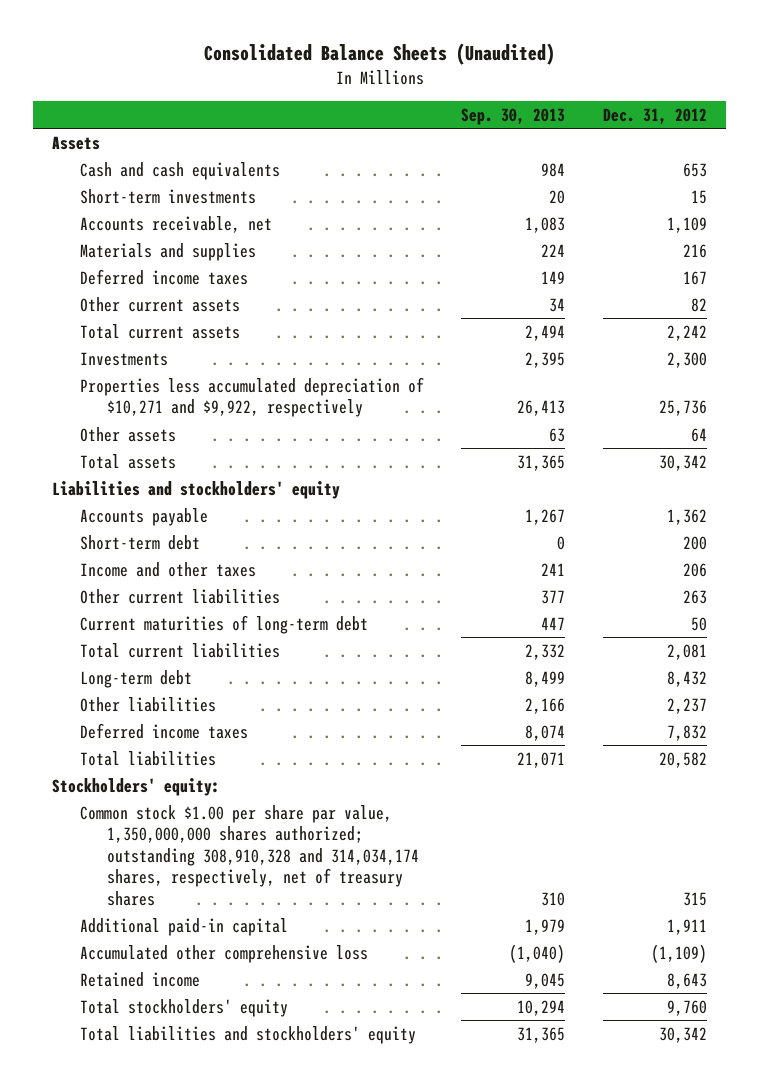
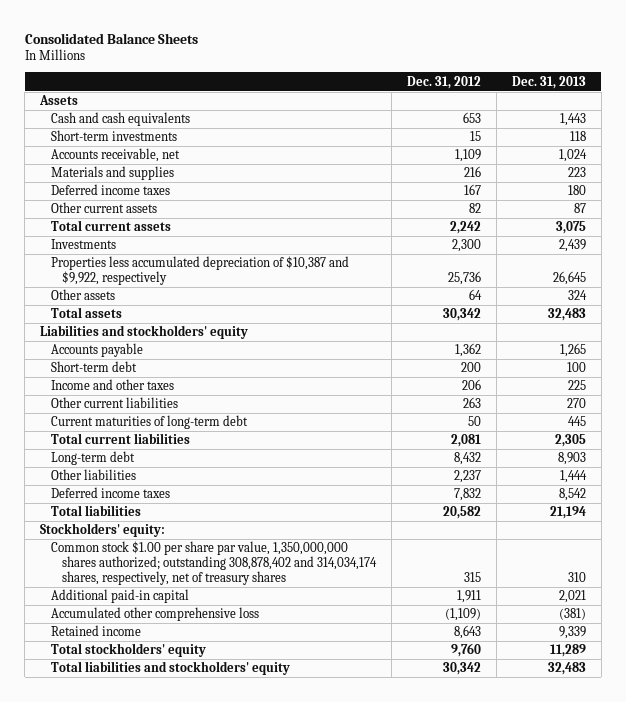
[203,43,555,66] Consolidated Balance Sheets (Unaudited) -> [24,32,198,44] Consolidated Balance Sheets
[461,107,566,125] Sep. 30, 2013 -> none
none -> [511,75,586,89] Dec. 31, 2013
[79,376,424,418] Properties less accumulated depreciation of $10,271 and $9,922, respectively -> [50,256,349,285] Properties less accumulated depreciation of $10,387 and $9,922, respectively
[79,804,420,906] Common stock $1.00 per share par value, 1,350,000,000 shares authorized; outstanding 308,910,328 and 314,034,174 shares, respectively, net of treasury shares -> [50,541,377,585] Common stock $1.00 per share par value, 1,350,000,000 shares authorized; outstanding 308,878,402 and 314,034,174 shares, respectively, net of treasury shares

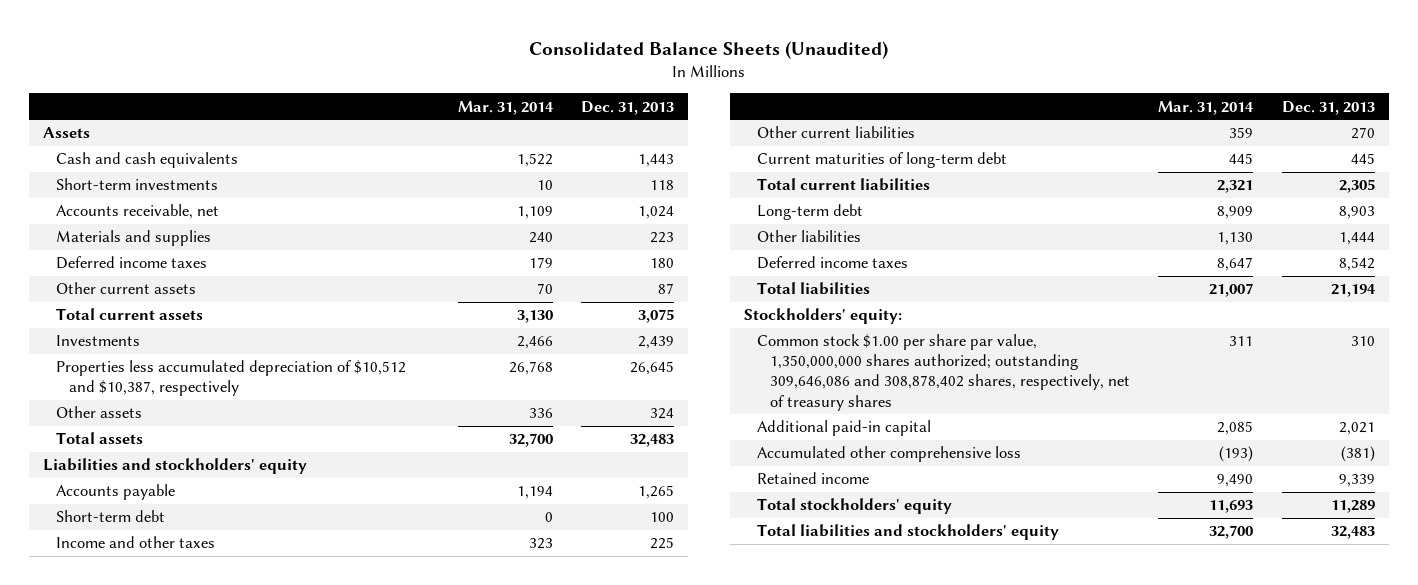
[24,32,198,44] Consolidated Balance Sheets -> [528,40,888,59] Consolidated Balance Sheets (Unaudited)
[406,75,481,89] Dec. 31, 2012 -> none
none -> [457,100,554,115] Mar. 31, 2014
[50,256,349,285] Properties less accumulated depreciation of $10,387 and $9,922, respectively -> [56,360,407,397] Properties less accumulated depreciation of $10,512 and $10,387, respectively
[50,541,377,585] Common stock $1.00 per share par value, 1,350,000,000 shares authorized; outstanding 308,878,402 and 314,034,174 shares, respectively, net of treasury shares -> [756,334,1130,411] Common stock $1.00 per share par value, 1,350,000,000 shares authorized; outstanding 309,646,086 and 308,878,402 shares, respectively, net of treasury shares

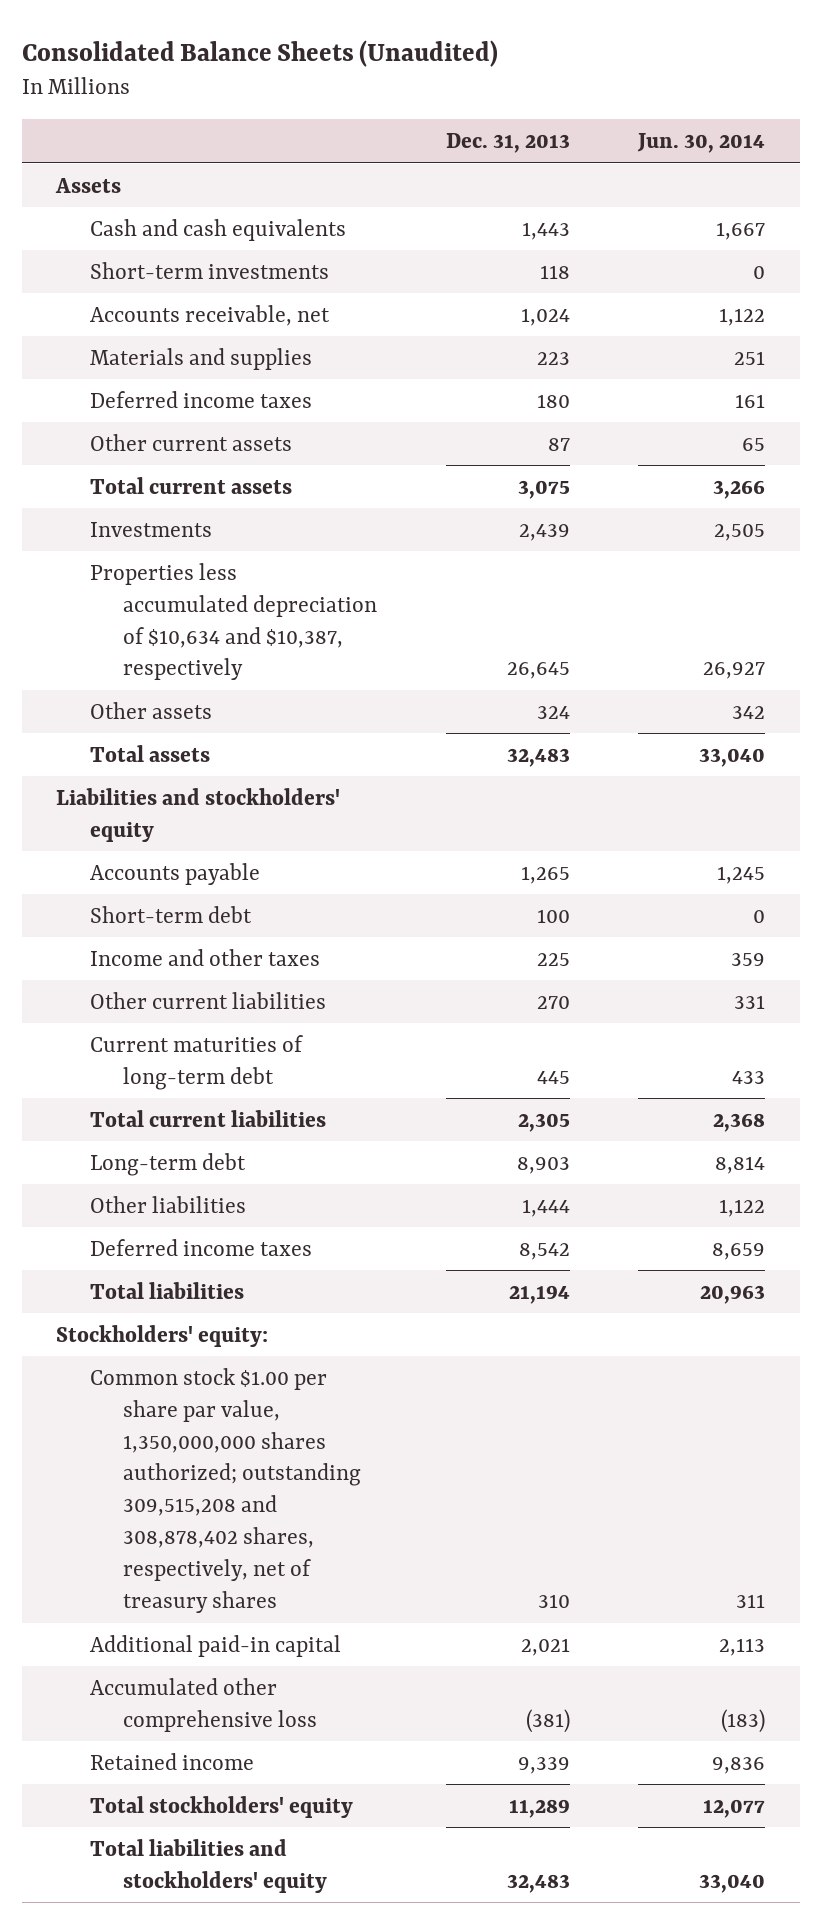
[457,100,554,115] Mar. 31, 2014 -> none
none -> [637,133,766,154] Jun. 30, 2014
[56,360,407,397] Properties less accumulated depreciation of $10,512 and $10,387, respectively -> [89,562,377,681] Properties less accumulated depreciation of $10,634 and $10,387, respectively
[756,334,1130,411] Common stock $1.00 per share par value, 1,350,000,000 shares authorized; outstanding 309,646,086 and 308,878,402 shares, respectively, net of treasury shares -> [89,1367,361,1614] Common stock $1.00 per share par value, 1,350,000,000 shares authorized; outstanding 309,515,208 and 308,878,402 shares, respectively, net of treasury shares

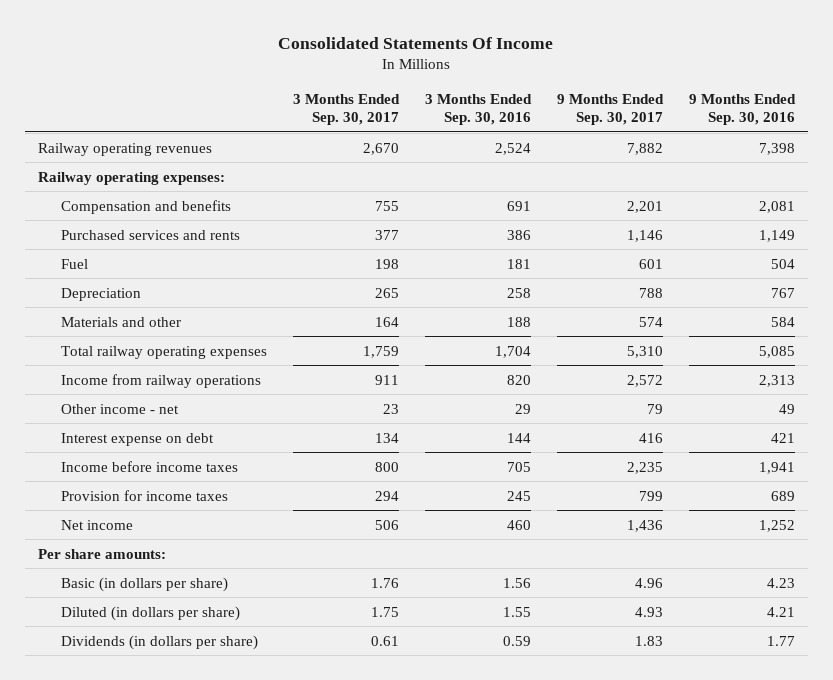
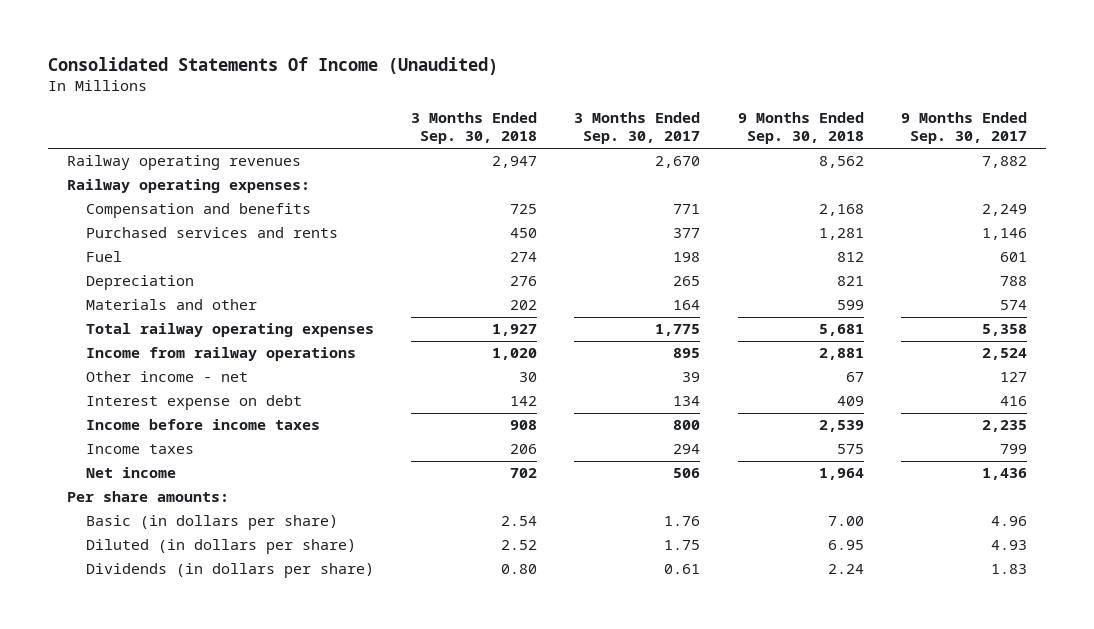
[278,36,554,49] Consolidated Statements Of Income -> [48,57,499,76] Consolidated Statements Of Income (Unaudited)
[424,94,532,125] 3 Months Ended Sep. 30, 2016 -> none
[688,94,796,125] 9 Months Ended Sep. 30, 2016 -> none
none -> [411,112,538,145] 3 Months Ended Sep. 30, 2018
none -> [737,112,864,145] 9 Months Ended Sep. 30, 2018
[374,200,399,211] 755 -> [673,204,701,215] 771
[626,200,663,213] 2,201 -> [982,204,1028,217] 2,249
[362,345,399,358] 1,759 -> [655,324,701,337] 1,775
[626,345,663,358] 5,310 -> [982,324,1028,337] 5,358
[374,374,399,385] 911 -> [673,348,701,359] 895
[626,374,663,387] 2,572 -> [982,348,1028,361] 2,524
[382,403,399,414] 23 -> [682,372,701,383] 39
[646,403,663,414] 79 -> [1000,372,1028,383] 127
[60,489,228,501] Provision for income taxes -> [85,444,194,455] Income taxes

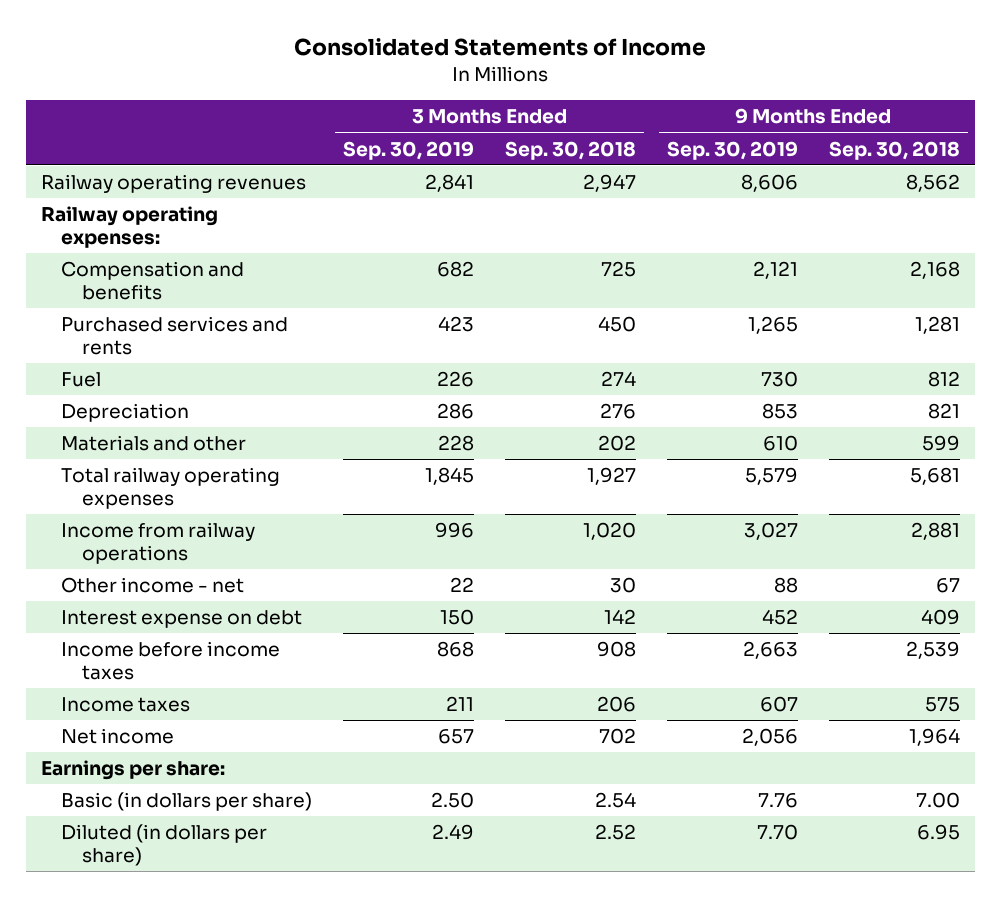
[48,57,499,76] Consolidated Statements Of Income (Unaudited) -> [294,38,707,57] Consolidated Statements of Income
[574,112,701,145] 3 Months Ended Sep. 30, 2017 -> none
[901,112,1028,145] 9 Months Ended Sep. 30, 2017 -> none
none -> [343,140,475,160] Sep. 30, 2019
none -> [666,140,798,160] Sep. 30, 2019
[66,491,229,503] Per share amounts: -> [41,760,226,781] Earnings per share:
[85,563,374,579] Dividends (in dollars per share) -> none

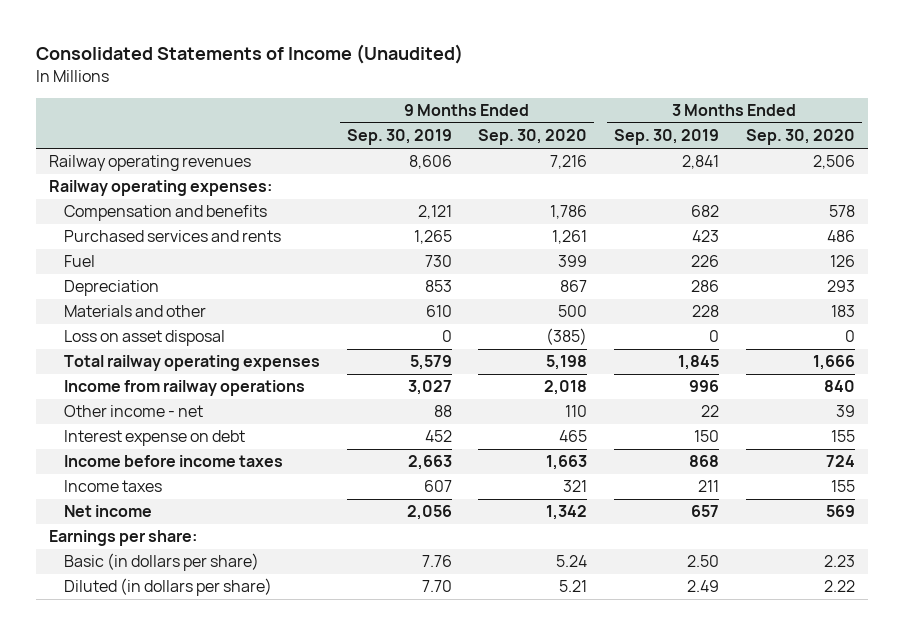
[294,38,707,57] Consolidated Statements of Income -> [35,44,463,65] Consolidated Statements of Income (Unaudited)
[505,140,637,160] Sep. 30, 2018 -> none
[828,140,960,160] Sep. 30, 2018 -> none
none -> [478,129,588,146] Sep. 30, 2020
none -> [745,129,855,146] Sep. 30, 2020
none -> [63,330,225,347] Loss on asset disposal

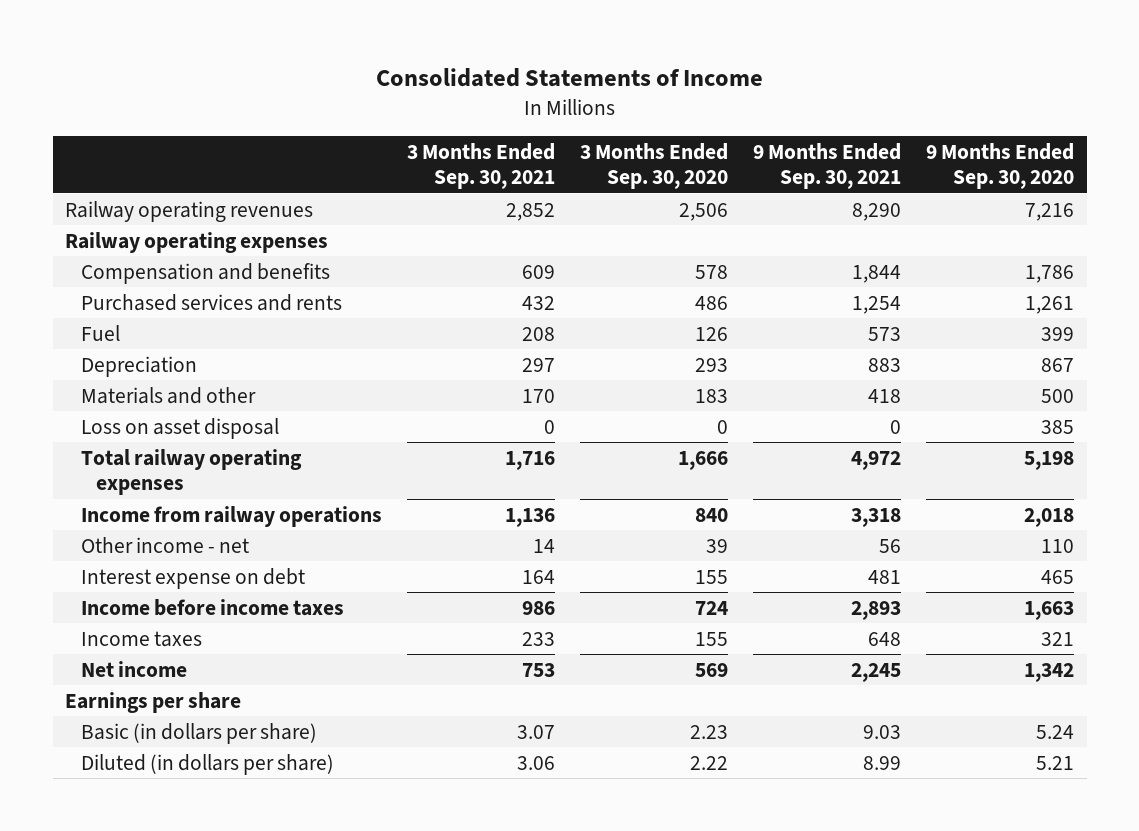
[35,44,463,65] Consolidated Statements of Income (Unaudited) -> [375,67,763,87] Consolidated Statements of Income
[346,129,452,146] Sep. 30, 2019 -> none
[614,129,720,146] Sep. 30, 2019 -> none
none -> [406,142,555,189] 3 Months Ended Sep. 30, 2021
none -> [753,142,902,189] 9 Months Ended Sep. 30, 2021
[49,180,273,197] Railway operating expenses: -> [65,231,329,253] Railway operating expenses
[546,328,588,346] (385) -> [1041,419,1075,434] 385
[49,530,198,547] Earnings per share: -> [65,691,242,713] Earnings per share

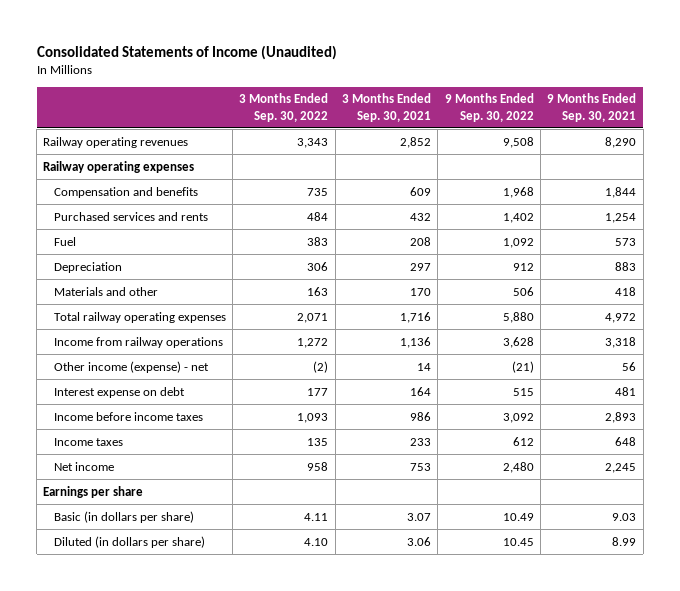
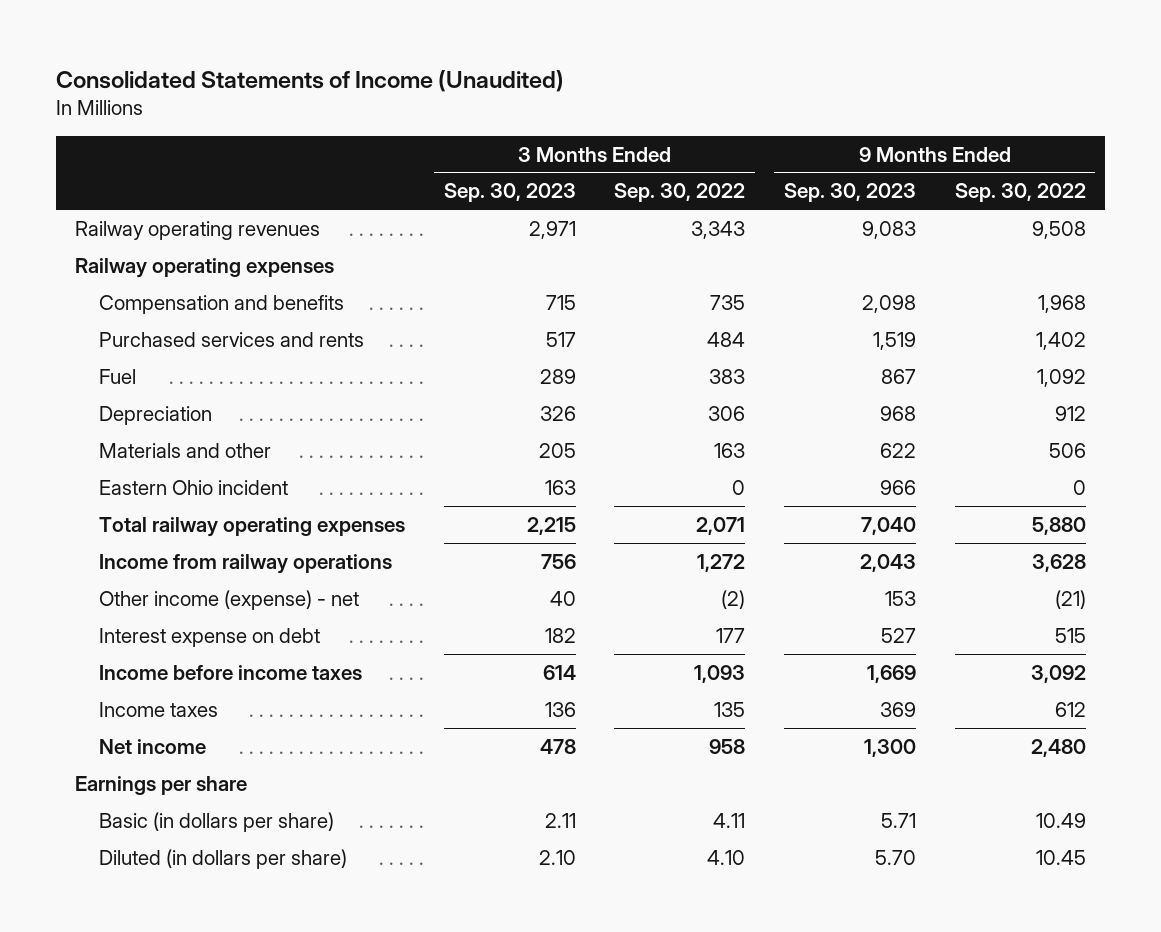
[341,93,431,122] 3 Months Ended Sep. 30, 2021 -> none
[547,93,637,122] 9 Months Ended Sep. 30, 2021 -> none
none -> [443,183,576,203] Sep. 30, 2023
none -> [783,183,916,203] Sep. 30, 2023
none -> [99,479,289,495] Eastern Ohio incident

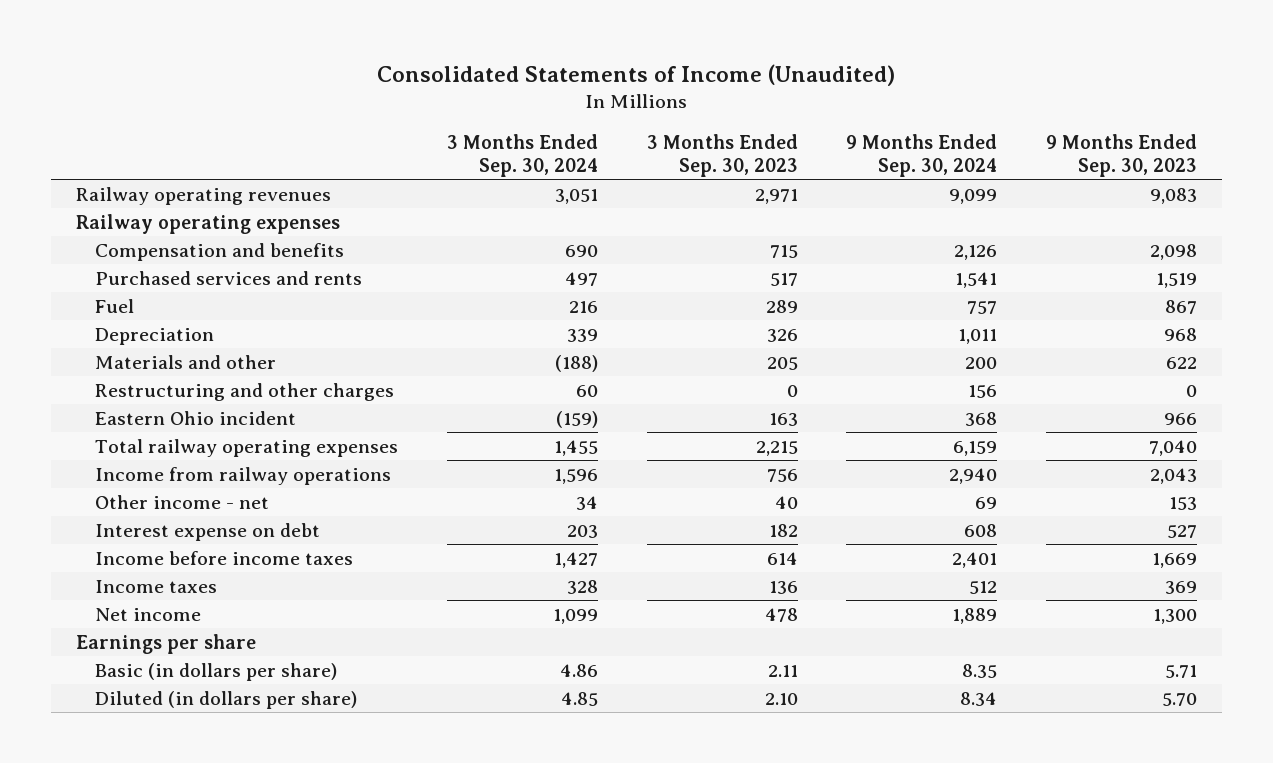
[614,183,746,203] Sep. 30, 2022 -> none
[954,183,1086,203] Sep. 30, 2022 -> none
none -> [446,133,598,177] 3 Months Ended Sep. 30, 2024
none -> [846,133,998,177] 9 Months Ended Sep. 30, 2024
none -> [94,382,394,401] Restructuring and other charges
[99,589,360,610] Other income (expense) - net -> [94,494,269,509] Other income - net

